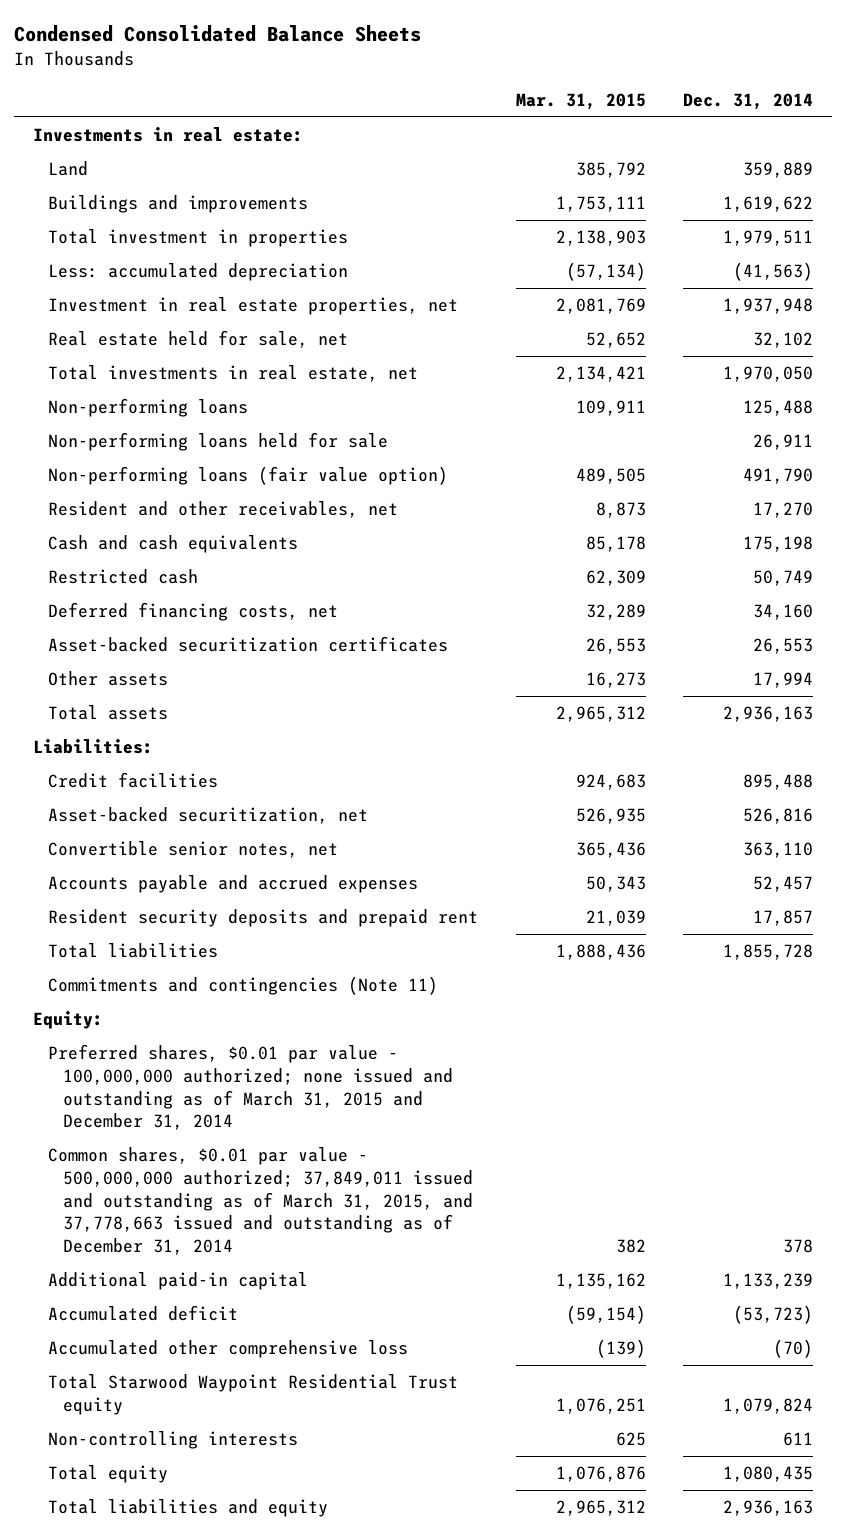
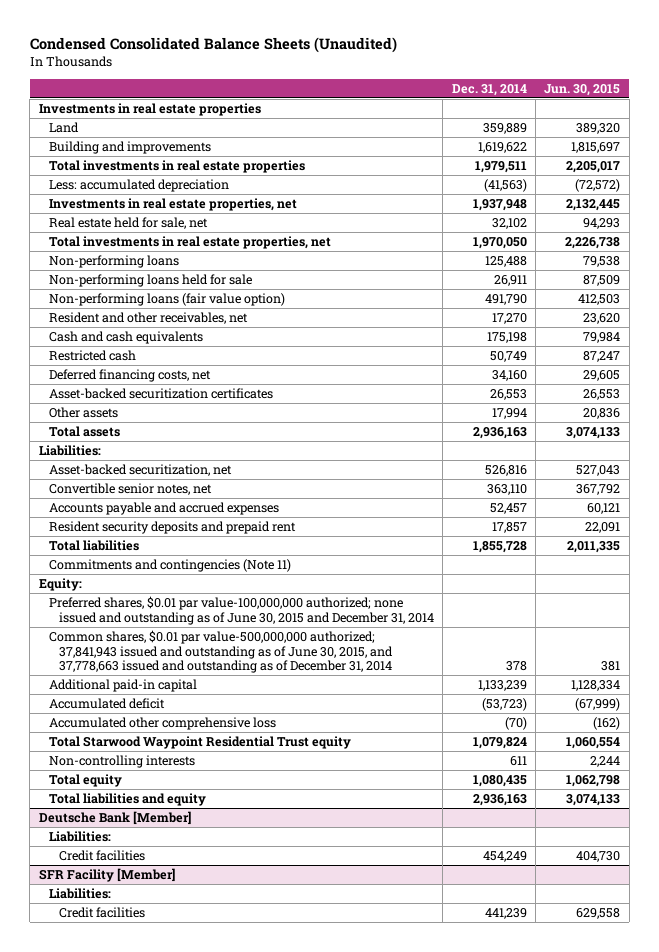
[14,25,422,43] Condensed Consolidated Balance Sheets -> [29,37,397,54] Condensed Consolidated Balance Sheets (Unaudited)
[515,92,646,110] Mar. 31, 2015 -> none
none -> [544,83,621,96] Jun. 30, 2015
[33,127,304,143] Investments in real estate: -> [38,103,261,117] Investments in real estate properties
[47,195,308,214] Buildings and improvements -> [48,141,211,155] Building and improvements
[47,229,348,248] Total investment in properties -> [48,160,305,174] Total investments in real estate properties
[47,297,458,316] Investment in real estate properties, net -> [48,198,297,212] Investments in real estate properties, net
[47,365,418,383] Total investments in real estate, net -> [48,236,331,250] Total investments in real estate properties, net
[47,772,218,789] Credit facilities -> none
[47,1044,453,1131] Preferred shares, $0.01 par value - 100,000,000 authorized; none issued and outstanding as of March 31, 2015 and December 31, 2014 -> [48,596,434,625] Preferred shares, $0.01 par value-100,000,000 authorized; none issued and outstanding as of June 30, 2015 and December 31, 2014
[47,1147,473,1255] Common shares, $0.01 par value - 500,000,000 authorized; 37,849,011 issued and outstanding as of March 31, 2015, and 37,778,663 issued and outstanding as of December 31, 2014 -> [48,630,393,674] Common shares, $0.01 par value-500,000,000 authorized; 37,841,943 issued and outstanding as of June 30, 2015, and 37,778,663 issued and outstanding as of December 31, 2014
none -> [38,811,191,826] Deutsche Bank [Member]
none -> [48,831,111,843] Liabilities:
none -> [58,850,145,862] Credit facilities
none -> [38,868,175,883] SFR Facility [Member]
none -> [48,888,111,900] Liabilities:
none -> [58,907,145,919] Credit facilities

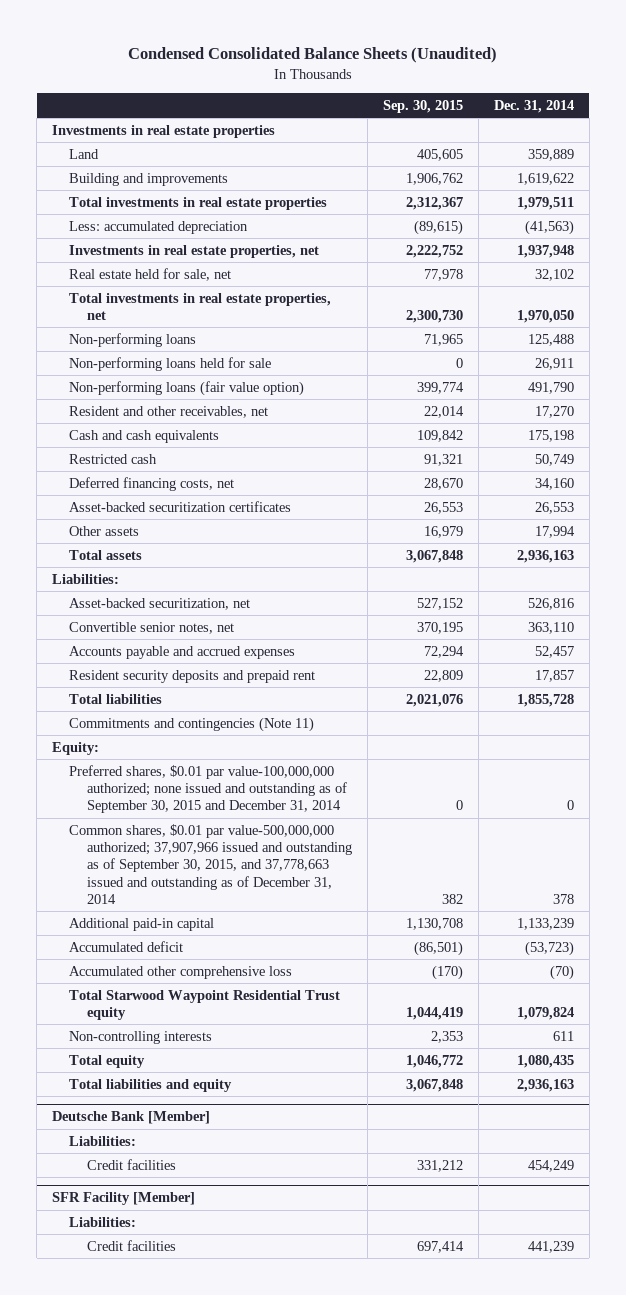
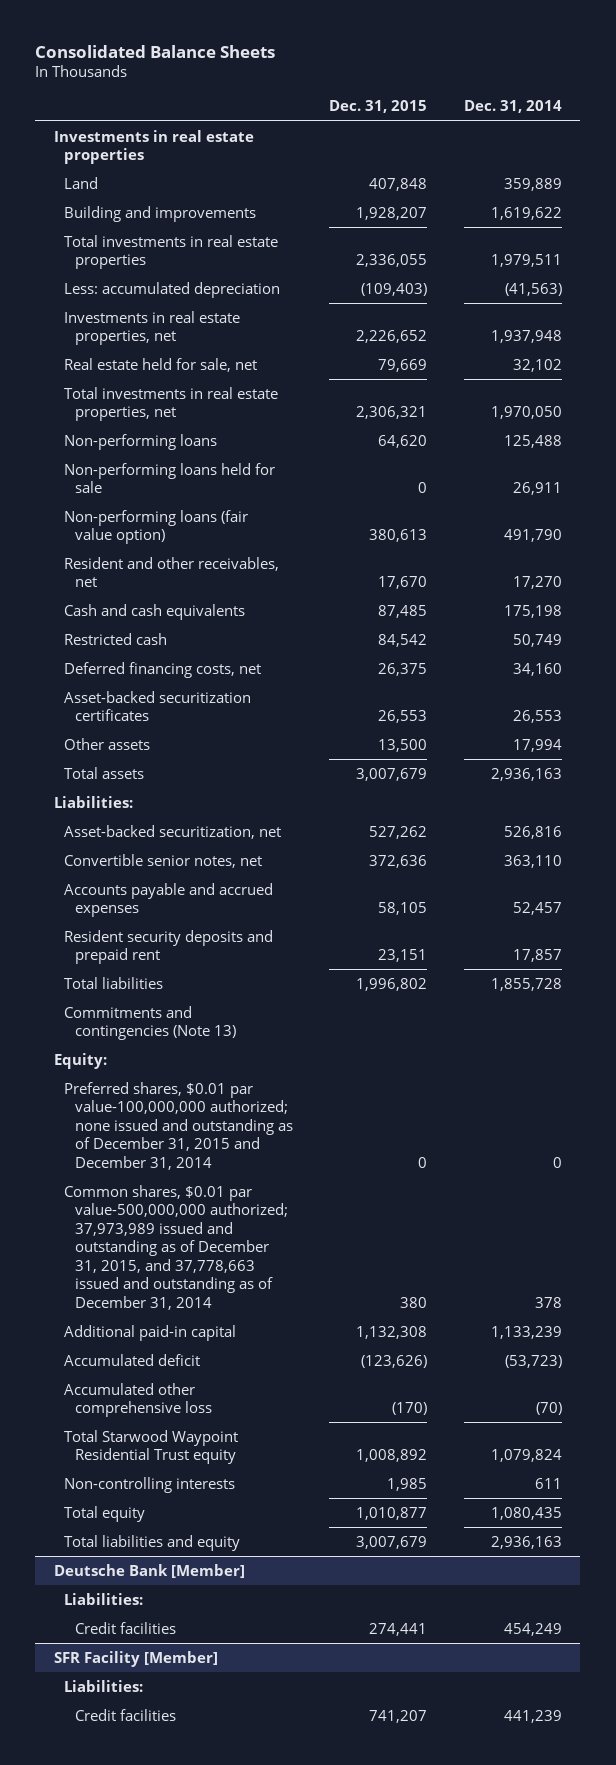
[128,47,498,64] Condensed Consolidated Balance Sheets (Unaudited) -> [35,44,276,58] Consolidated Balance Sheets
[382,100,463,114] Sep. 30, 2015 -> none
none -> [329,100,428,114] Dec. 31, 2015
[69,716,315,732] Commitments and contingencies (Note 11) -> [64,1005,236,1041] Commitments and contingencies (Note 13)
[69,764,347,814] Preferred shares, $0.01 par value-100,000,000 authorized; none issued and outstanding as of September 30, 2015 and December 31, 2014 -> [64,1081,293,1170] Preferred shares, $0.01 par value-100,000,000 authorized; none issued and outstanding as of December 31, 2015 and December 31, 2014
[69,823,352,905] Common shares, $0.01 par value-500,000,000 authorized; 37,907,966 issued and outstanding as of September 30, 2015, and 37,778,663 issued and outstanding as of December 31, 2014 -> [64,1184,288,1310] Common shares, $0.01 par value-500,000,000 authorized; 37,973,989 issued and outstanding as of December 31, 2015, and 37,778,663 issued and outstanding as of December 31, 2014

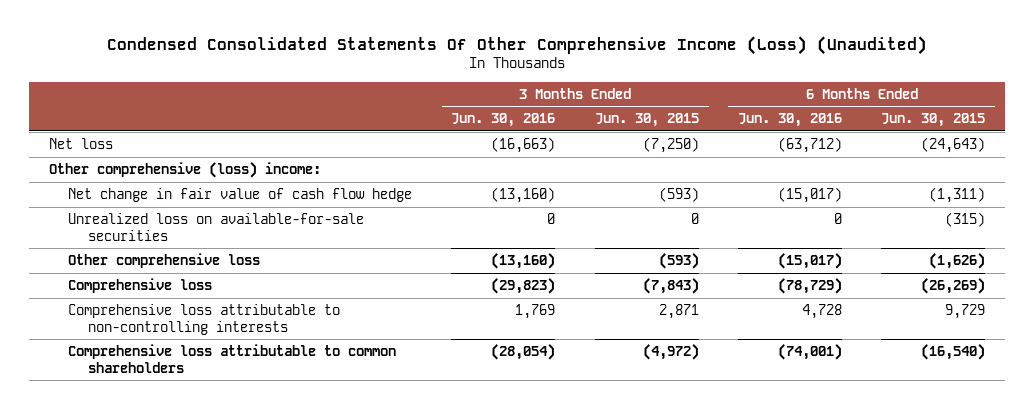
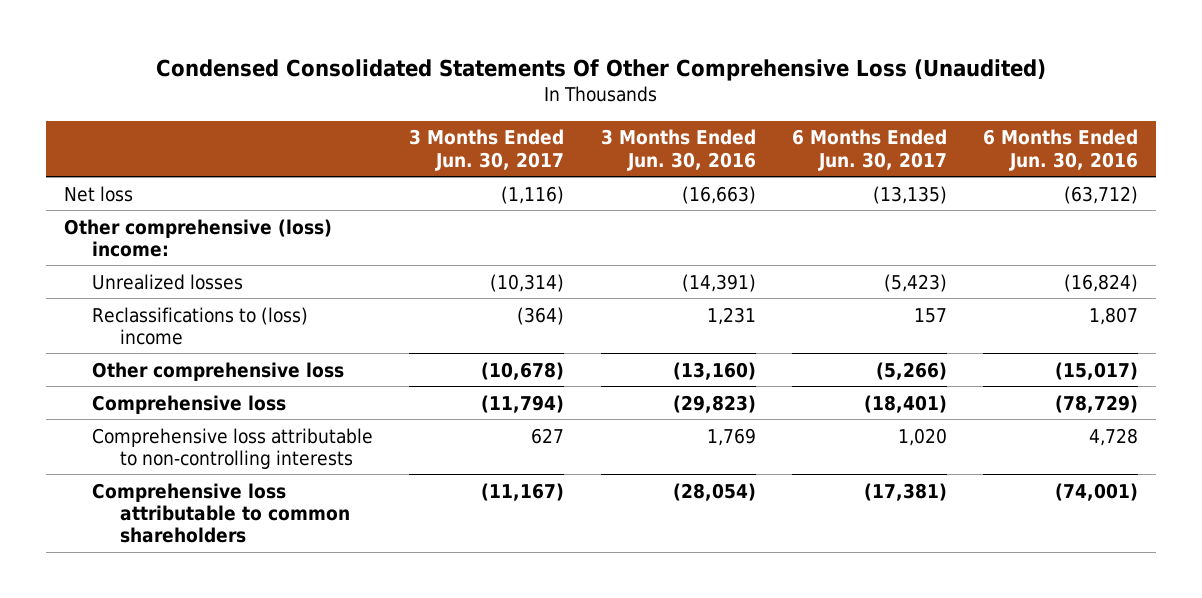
[106,35,927,55] Condensed Consolidated Statements Of Other Comprehensive Income (Loss) (Unaudited) -> [155,58,1046,81] Condensed Consolidated Statements Of Other Comprehensive Loss (Unaudited)
[594,113,699,128] Jun. 30, 2015 -> none
[881,113,986,128] Jun. 30, 2015 -> none
none -> [409,129,565,171] 3 Months Ended Jun. 30, 2017
none -> [791,129,947,171] 6 Months Ended Jun. 30, 2017
[68,188,413,203] Net change in fair value of cash flow hedge -> none
[68,213,365,241] Unrealized loss on available-for-sale securities -> none
none -> [92,273,244,290] Unrealized losses
none -> [92,306,309,345] Reclassifications to (loss) income

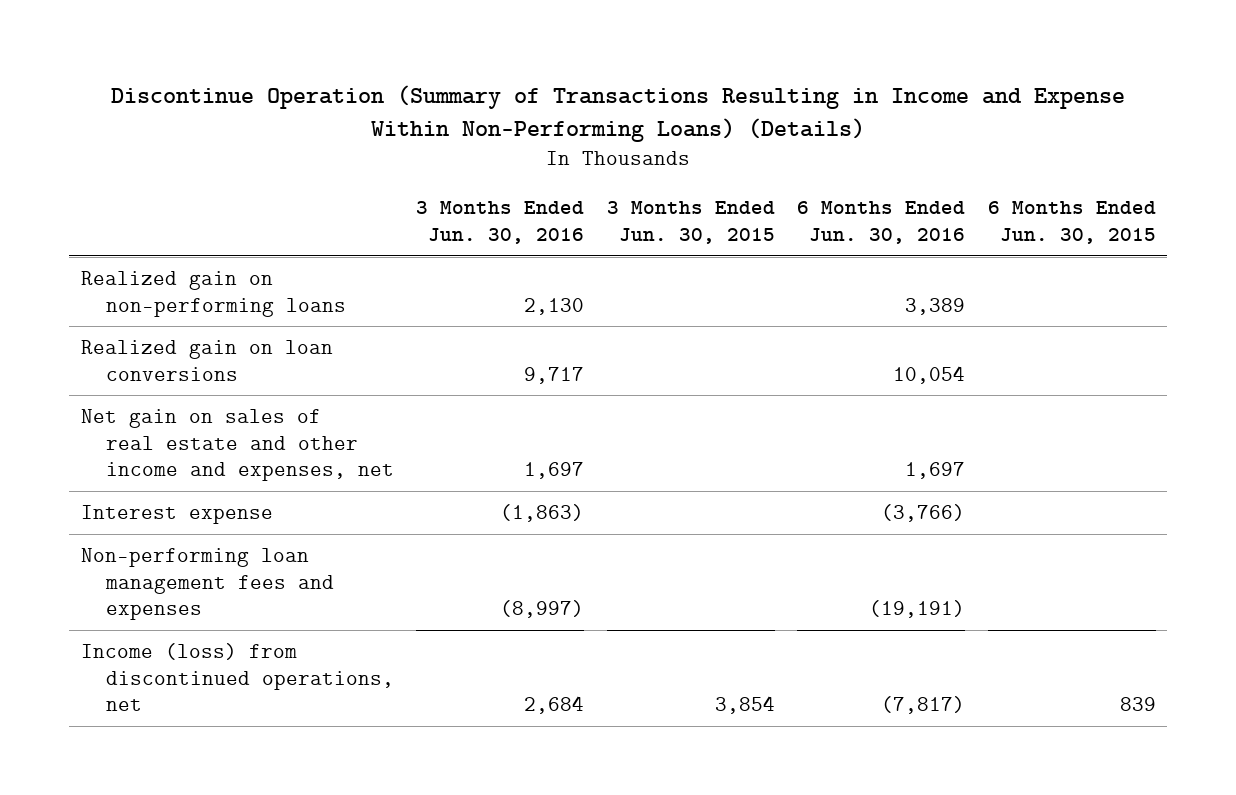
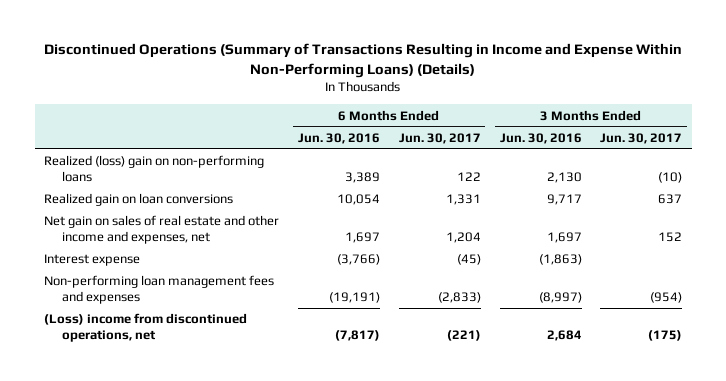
[111,84,1126,142] Discontinue Operation (Summary of Transactions Resulting in Income and Expense Within Non-Performing Loans) (Details) -> [44,43,683,79] Discontinued Operations (Summary of Transactions Resulting in Income and Expense Within Non-Performing Loans) (Details)
[606,201,775,244] 3 Months Ended Jun. 30, 2015 -> none
[987,201,1156,244] 6 Months Ended Jun. 30, 2015 -> none
none -> [398,132,481,144] Jun. 30, 2017
none -> [600,132,683,144] Jun. 30, 2017
[80,270,346,317] Realized gain on non-performing loans -> [44,155,265,182] Realized (loss) gain on non-performing loans
[80,642,394,712] Income (loss) from discontinued operations, net -> [44,313,248,342] (Loss) income from discontinued operations, net

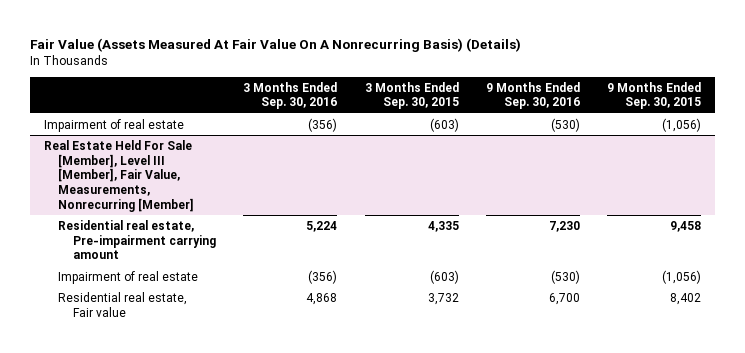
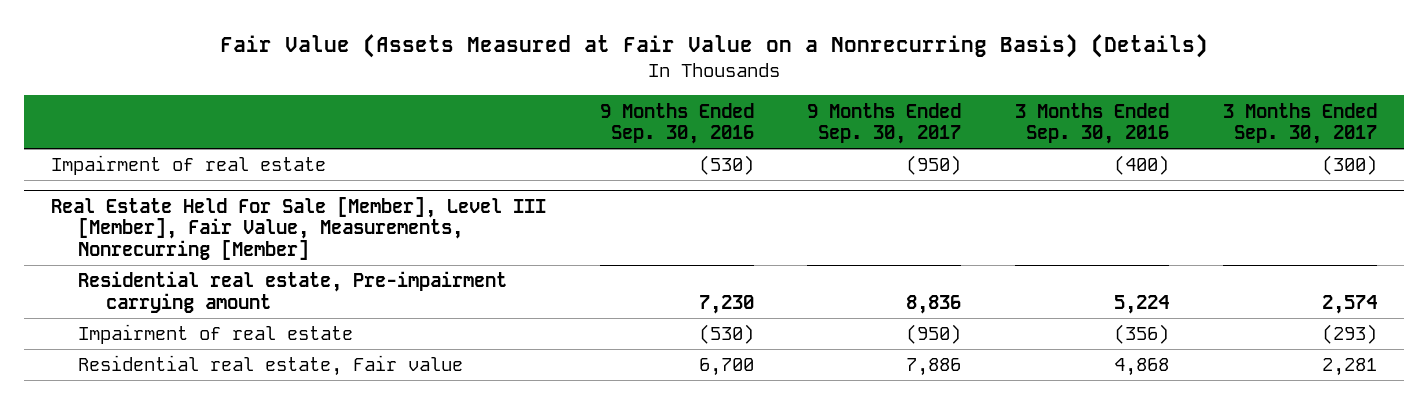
[29,37,521,52] Fair Value (Assets Measured At Fair Value On A Nonrecurring Basis) (Details) -> [219,34,1208,59] Fair Value (Assets Measured at Fair Value on a Nonrecurring Basis) (Details)
[364,81,459,110] 3 Months Ended Sep. 30, 2015 -> none
[607,81,702,110] 9 Months Ended Sep. 30, 2015 -> none
none -> [807,102,962,145] 9 Months Ended Sep. 30, 2017
none -> [1223,102,1378,145] 3 Months Ended Sep. 30, 2017
[308,117,338,132] (356) -> [1114,155,1170,176] (400)

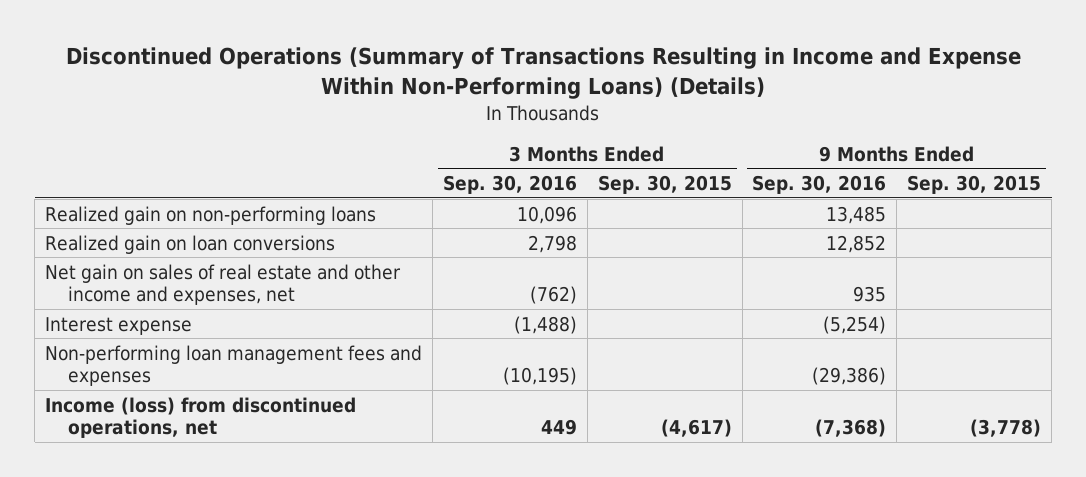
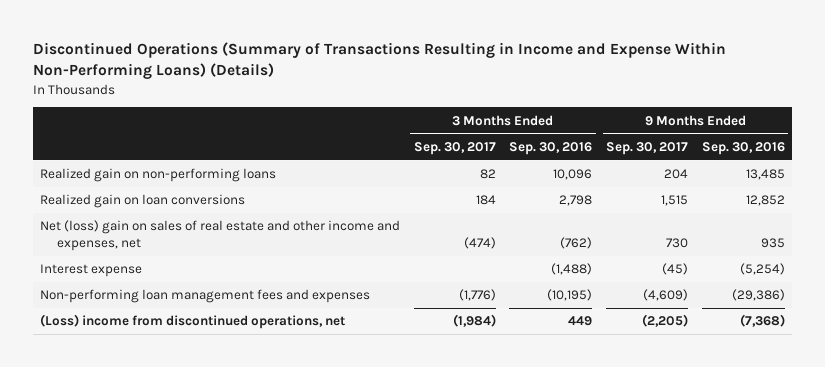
[597,175,732,195] Sep. 30, 2015 -> none
[907,175,1042,195] Sep. 30, 2015 -> none
none -> [413,141,496,155] Sep. 30, 2017
none -> [606,141,689,155] Sep. 30, 2017
[45,263,402,305] Net gain on sales of real estate and other income and expenses, net -> [40,220,401,251] Net (loss) gain on sales of real estate and other income and expenses, net
[45,396,357,438] Income (loss) from discontinued operations, net -> [40,314,346,330] (Loss) income from discontinued operations, net

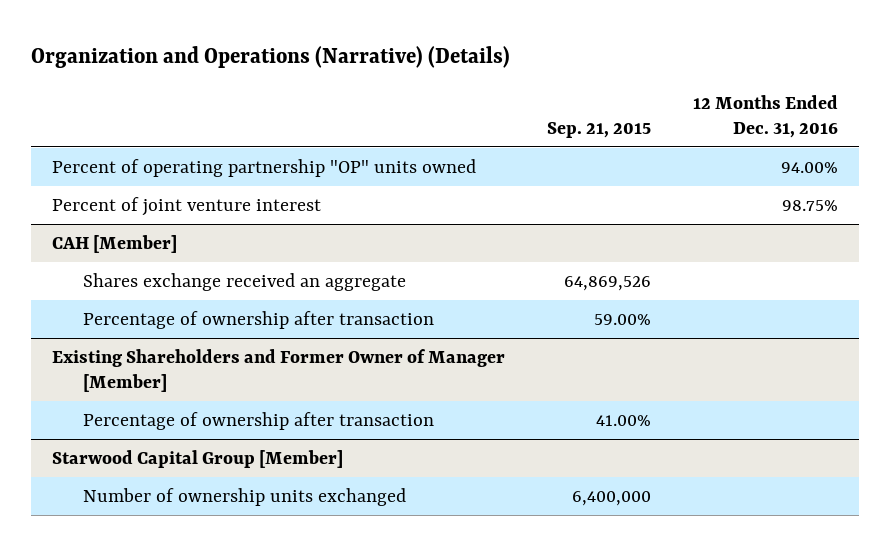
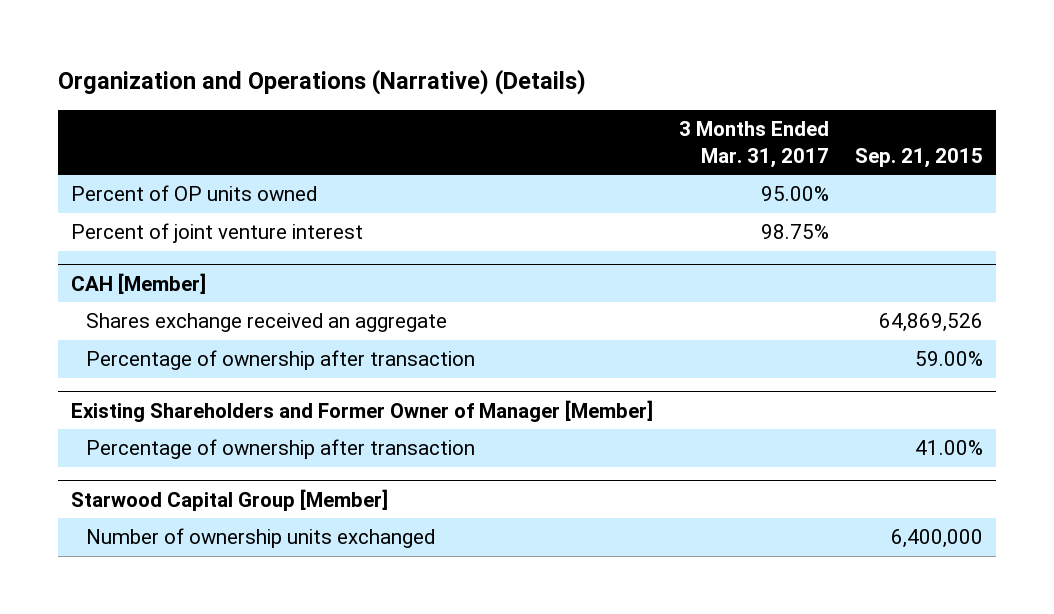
[692,94,838,138] 12 Months Ended Dec. 31, 2016 -> none
none -> [678,121,829,168] 3 Months Ended Mar. 31, 2017
[51,158,476,177] Percent of operating partnership "OP" units owned -> [70,185,317,202] Percent of OP units owned

